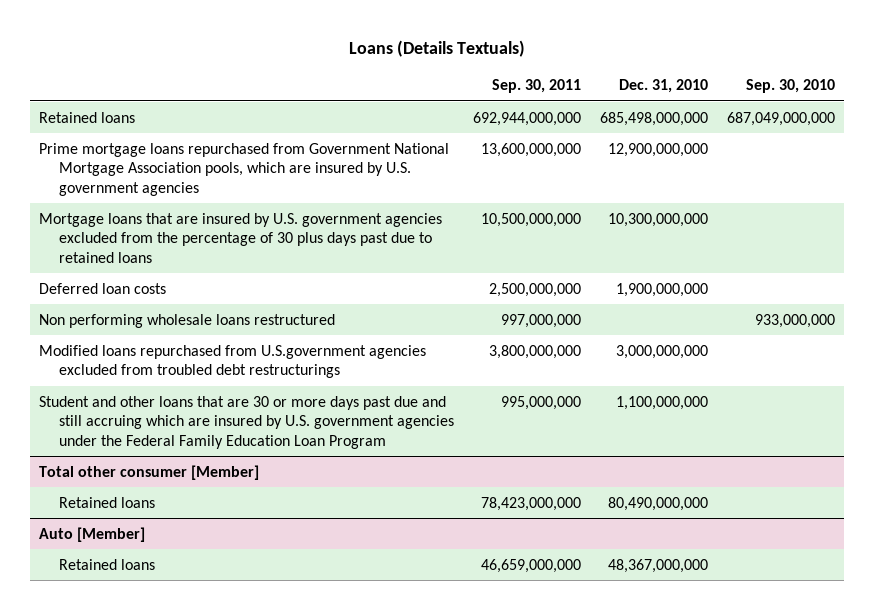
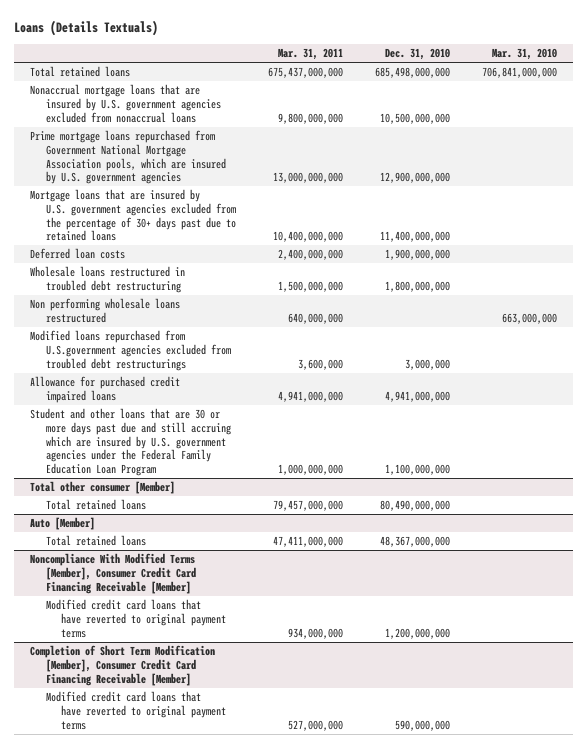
[491,79,581,94] Sep. 30, 2011 -> none
[745,79,835,94] Sep. 30, 2010 -> none
none -> [277,47,343,60] Mar. 31, 2011
none -> [491,47,557,60] Mar. 31, 2010
[39,111,136,123] Retained loans -> [30,66,131,78] Total retained loans
none -> [30,84,221,123] Nonaccrual mortgage loans that are insured by U.S. government agencies excluded from nonaccrual loans
[39,212,443,263] Mortgage loans that are insured by U.S. government agencies excluded from the percentage of 30 plus days past due to retained loans -> [30,189,236,242] Mortgage loans that are insured by U.S. government agencies excluded from the percentage of 30+ days past due to retained loans
[607,212,708,227] 10,300,000,000 -> [379,231,450,243] 11,400,000,000
none -> [30,266,186,293] Wholesale loans restructured in troubled debt restructuring
[615,344,708,359] 3,000,000,000 -> [404,358,450,370] 3,000,000
none -> [30,376,181,403] Allowance for purchased credit impaired loans
[58,496,155,508] Retained loans -> [45,499,146,511] Total retained loans
[58,558,155,570] Retained loans -> [45,535,146,547] Total retained loans
none -> [30,553,196,594] Noncompliance With Modified Terms [Member], Consumer Credit Card Financing Receivable [Member]
none -> [45,599,227,638] Modified credit card loans that have reverted to original payment terms
none -> [30,645,216,686] Completion of Short Term Modification [Member], Consumer Credit Card Financing Receivable [Member]
none -> [45,691,227,730] Modified credit card loans that have reverted to original payment terms

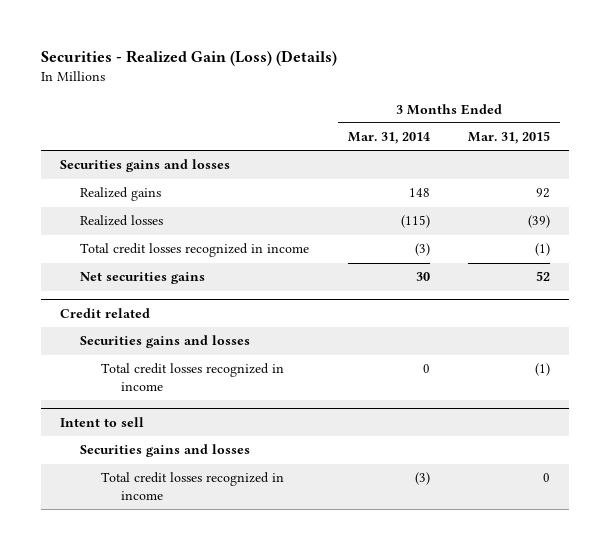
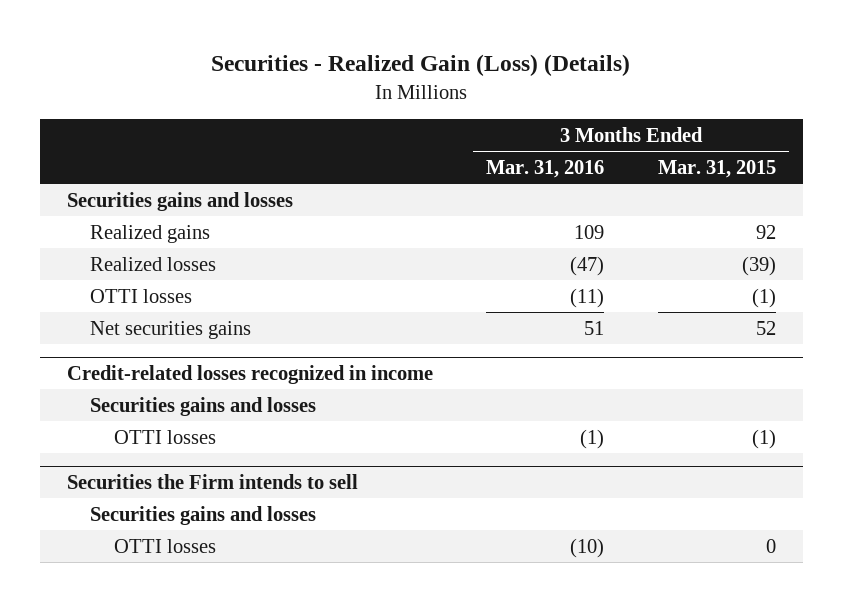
[347,132,430,145] Mar. 31, 2014 -> none
none -> [486,159,605,178] Mar. 31, 2016
[80,243,310,258] Total credit losses recognized in income -> [90,288,193,303] OTTI losses
[59,307,150,318] Credit related -> [66,364,433,384] Credit-related losses recognized in income
[100,363,284,391] Total credit losses recognized in income -> [114,429,217,444] OTTI losses
[59,416,144,427] Intent to sell -> [66,473,358,489] Securities the Firm intends to sell
[100,472,284,500] Total credit losses recognized in income -> [114,538,217,553] OTTI losses

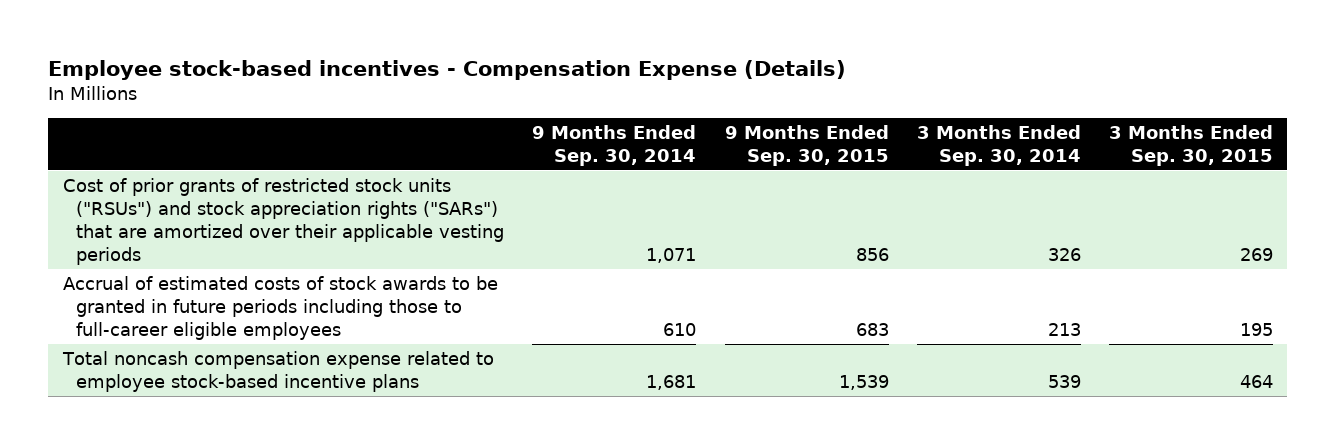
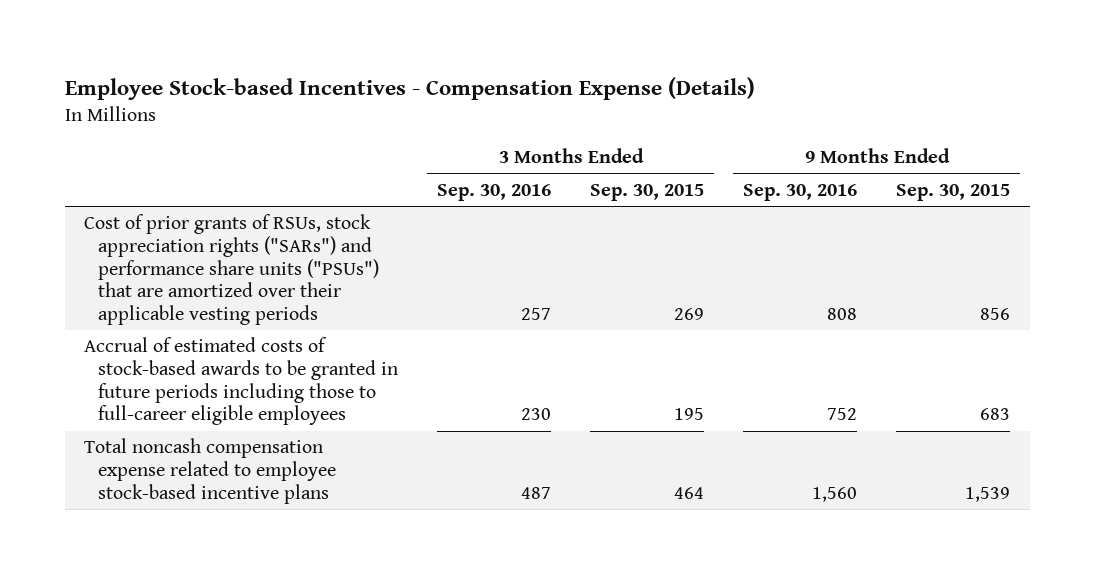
[48,60,847,81] Employee stock-based incentives - Compensation Expense (Details) -> [64,77,755,101] Employee Stock-based Incentives - Compensation Expense (Details)
[532,125,697,167] 9 Months Ended Sep. 30, 2014 -> none
[916,125,1081,167] 3 Months Ended Sep. 30, 2014 -> none
none -> [437,184,552,202] Sep. 30, 2016
none -> [743,184,858,202] Sep. 30, 2016
[62,177,505,265] Cost of prior grants of restricted stock units ("RSUs") and stock appreciation rights ("SARs") that are amortized over their applicable vesting periods -> [84,214,380,325] Cost of prior grants of RSUs, stock appreciation rights ("SARs") and performance share units ("PSUs") that are amortized over their applicable vesting periods
[62,275,498,340] Accrual of estimated costs of stock awards to be granted in future periods including those to full-career eligible employees -> [84,337,399,426] Accrual of estimated costs of stock-based awards to be granted in future periods including those to full-career eligible employees

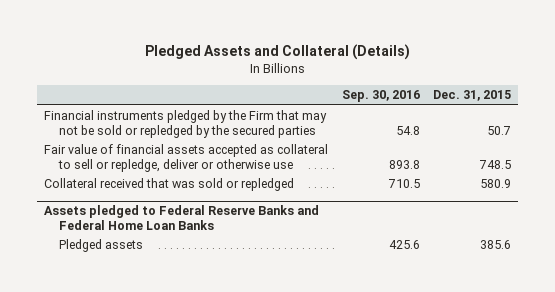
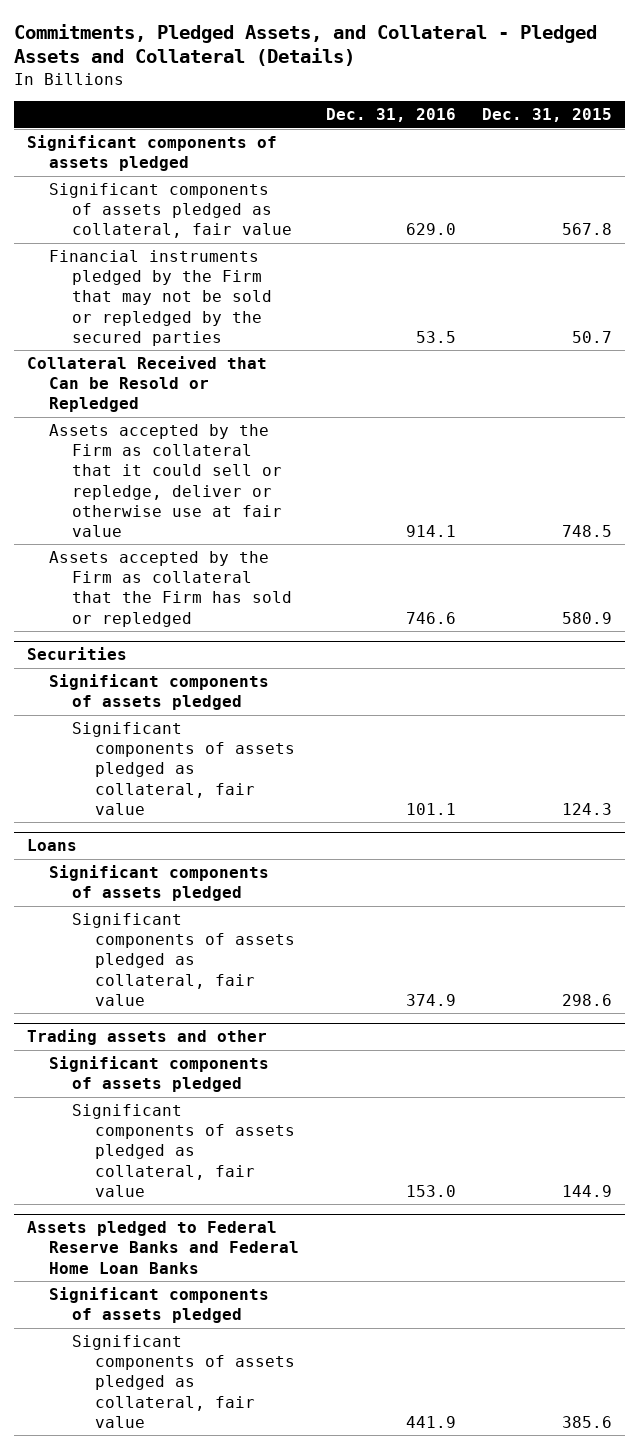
[144,44,410,61] Pledged Assets and Collateral (Details) -> [13,23,597,67] Commitments, Pledged Assets, and Collateral - Pledged Assets and Collateral (Details)
[341,90,420,103] Sep. 30, 2016 -> none
none -> [325,108,456,123] Dec. 31, 2016
none -> [26,135,277,172] Significant components of assets pledged
none -> [49,183,293,239] Significant components of assets pledged as collateral, fair value
none -> [26,356,267,413] Collateral Received that Can be Resold or Repledged
[43,144,328,172] Fair value of financial assets accepted as collateral to sell or repledge, deliver or otherwise use -> [49,424,283,537] Assets accepted by the Firm as collateral that it could sell or repledge, deliver or otherwise use at fair value
[43,178,294,192] Collateral received that was sold or repledged -> [49,551,293,627] Assets accepted by the Firm as collateral that the Firm has sold or repledged
none -> [26,647,127,661] Securities
none -> [49,674,270,711] Significant components of assets pledged
none -> [72,722,295,815] Significant components of assets pledged as collateral, fair value
none -> [26,839,77,852] Loans
none -> [49,865,270,902] Significant components of assets pledged
none -> [72,913,295,1006] Significant components of assets pledged as collateral, fair value
none -> [26,1029,267,1046] Trading assets and other
none -> [49,1056,270,1093] Significant components of assets pledged
none -> [72,1104,295,1197] Significant components of assets pledged as collateral, fair value
none -> [49,1287,270,1324] Significant components of assets pledged
[59,239,144,253] Pledged assets -> [72,1335,295,1428] Significant components of assets pledged as collateral, fair value

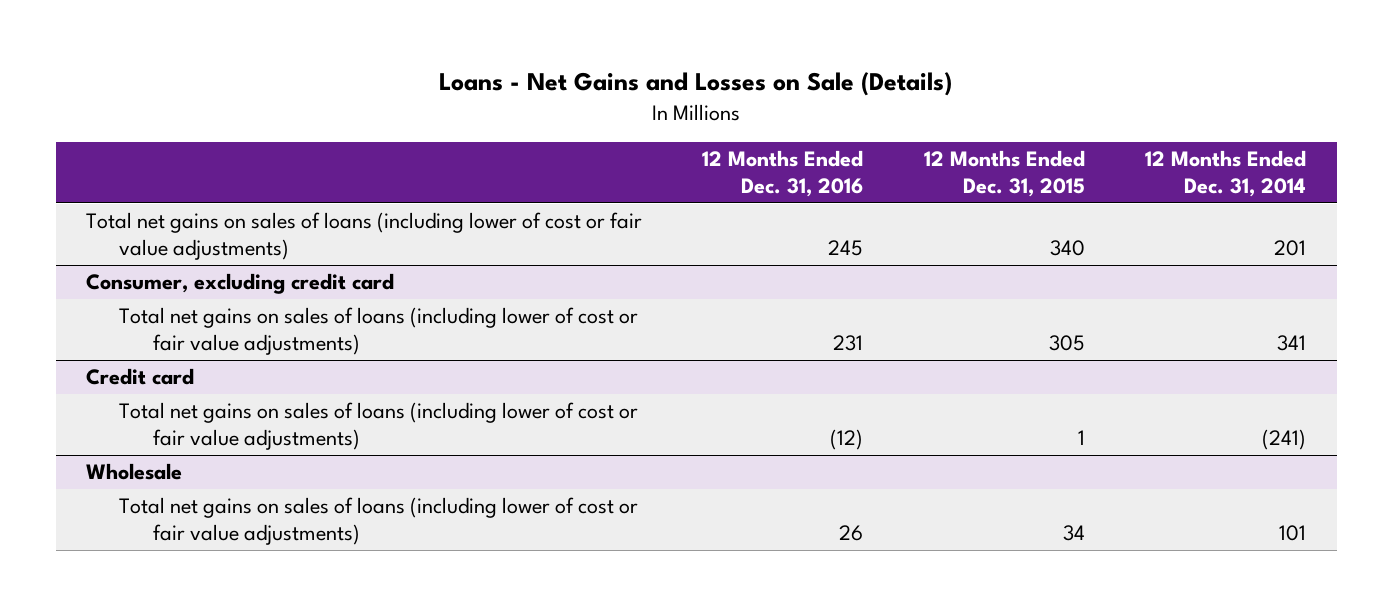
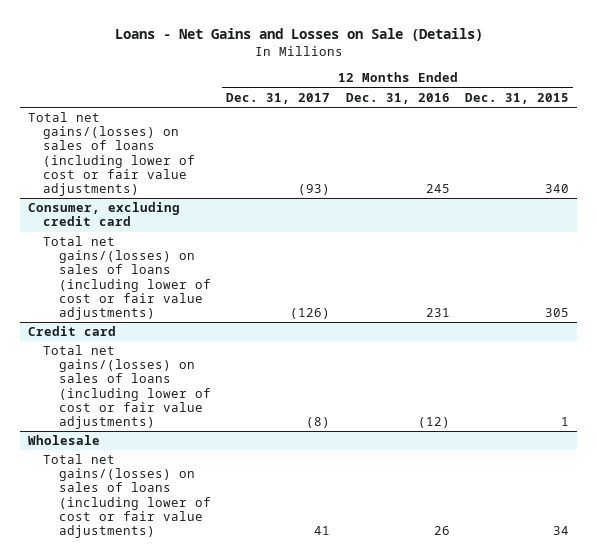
[1145,150,1307,197] 12 Months Ended Dec. 31, 2014 -> none
none -> [226,92,331,104] Dec. 31, 2017
[85,212,642,260] Total net gains on sales of loans (including lower of cost or fair value adjustments) -> [28,112,196,196] Total net gains/(losses) on sales of loans (including lower of cost or fair value adjustments)
[119,307,639,355] Total net gains on sales of loans (including lower of cost or fair value adjustments) -> [43,236,211,320] Total net gains/(losses) on sales of loans (including lower of cost or fair value adjustments)
[119,402,639,450] Total net gains on sales of loans (including lower of cost or fair value adjustments) -> [43,345,211,429] Total net gains/(losses) on sales of loans (including lower of cost or fair value adjustments)
[119,497,639,545] Total net gains on sales of loans (including lower of cost or fair value adjustments) -> [43,454,211,538] Total net gains/(losses) on sales of loans (including lower of cost or fair value adjustments)

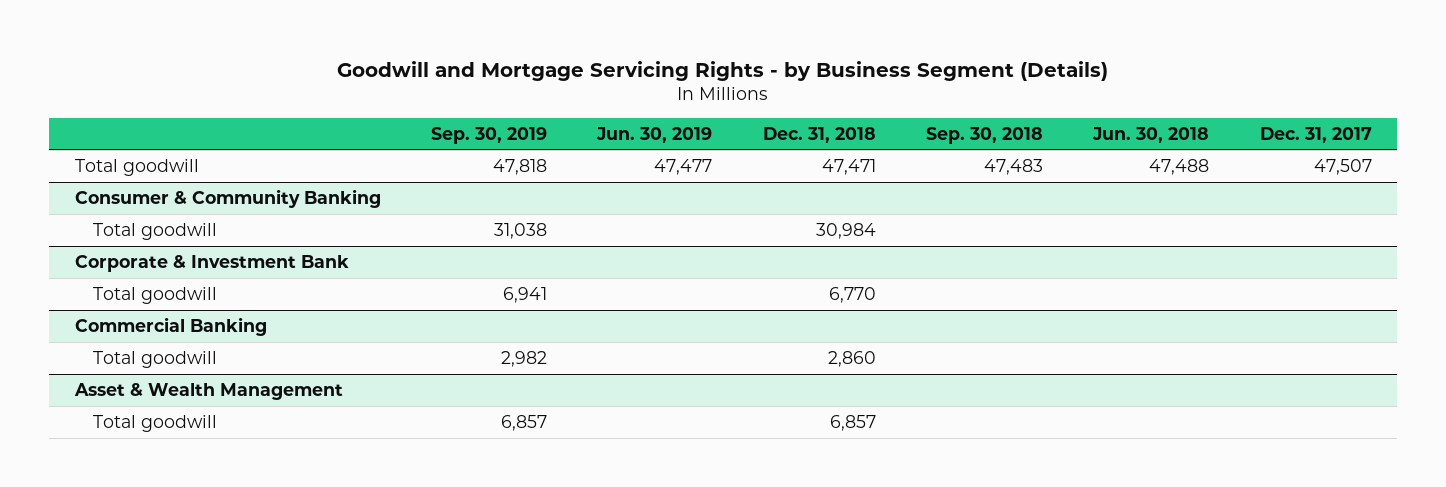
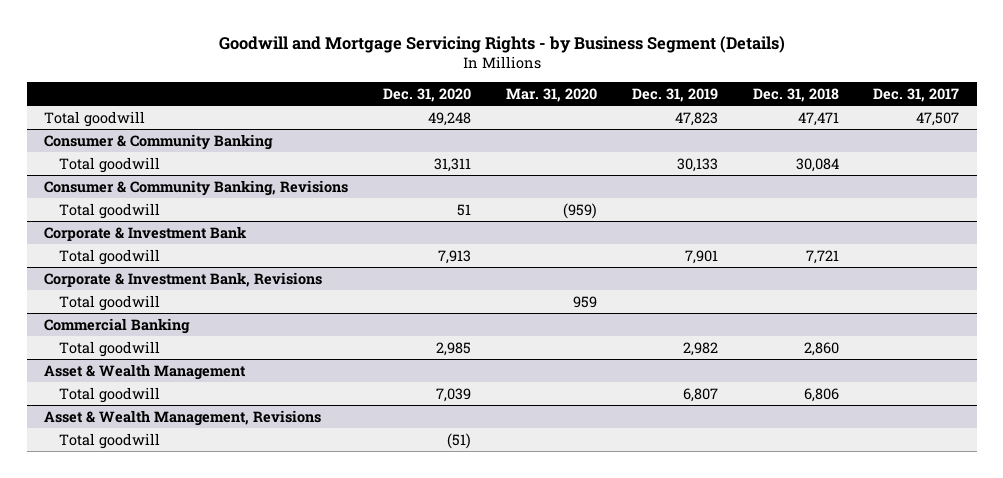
[430,126,547,144] Sep. 30, 2019 -> none
[596,126,713,143] Jun. 30, 2019 -> none
[926,126,1044,144] Sep. 30, 2018 -> none
[1092,126,1210,143] Jun. 30, 2018 -> none
none -> [382,88,471,103] Dec. 31, 2020
none -> [505,88,597,103] Mar. 31, 2020
none -> [631,88,718,103] Dec. 31, 2019
[815,222,876,239] 30,984 -> [795,157,839,172] 30,084
none -> [43,179,348,196] Consumer & Community Banking, Revisions
none -> [58,202,160,219] Total goodwill
[828,286,876,303] 6,770 -> [805,249,839,264] 7,721
none -> [43,271,322,287] Corporate & Investment Bank, Revisions
none -> [58,294,160,311] Total goodwill
[829,414,876,431] 6,857 -> [803,387,839,402] 6,806
none -> [43,409,321,426] Asset & Wealth Management, Revisions
none -> [58,432,160,449] Total goodwill

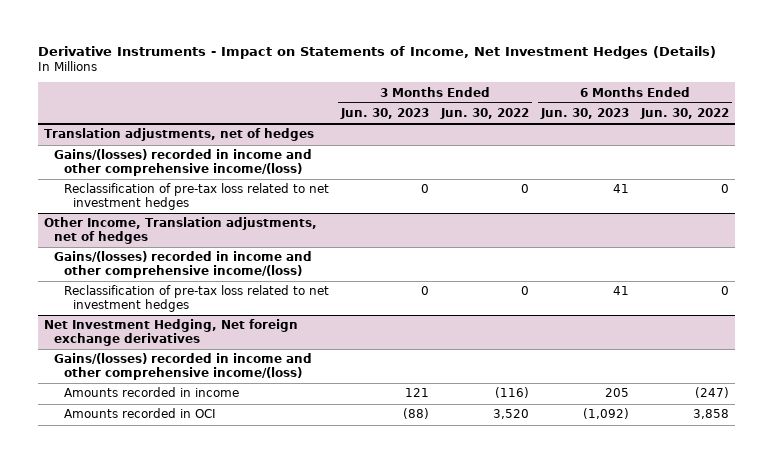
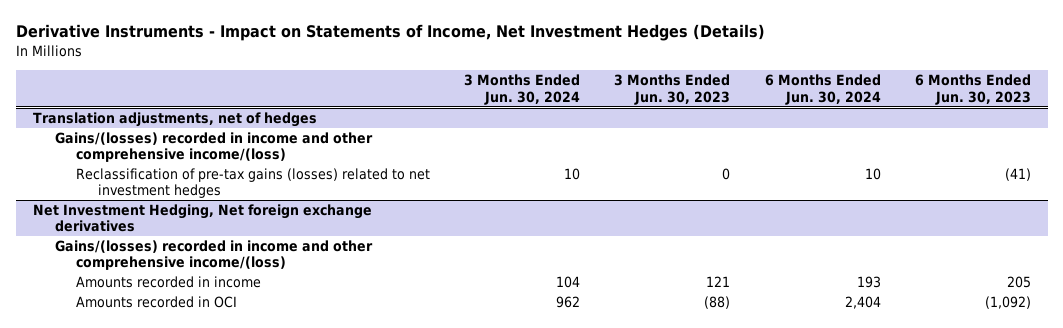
[439,108,529,120] Jun. 30, 2022 -> none
[640,108,730,120] Jun. 30, 2022 -> none
none -> [464,74,581,105] 3 Months Ended Jun. 30, 2024
none -> [764,74,881,105] 6 Months Ended Jun. 30, 2024
[44,217,318,244] Other Income, Translation adjustments, net of hedges -> none
[53,251,312,278] Gains/(losses) recorded in income and other comprehensive income/(loss) -> none
[63,285,329,312] Reclassification of pre-tax loss related to net investment hedges -> none
[63,183,329,210] Reclassification of pre-tax loss related to net investment hedges -> [76,168,431,199] Reclassification of pre-tax gains (losses) related to net investment hedges
[613,184,630,194] 41 -> [1004,168,1031,182] (41)

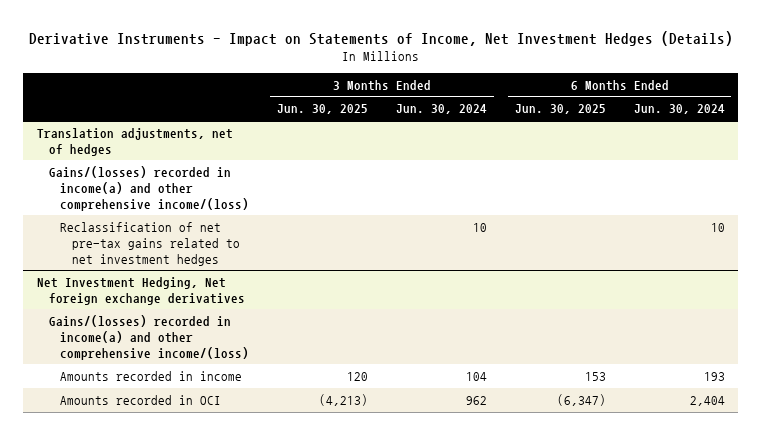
[614,74,731,105] 3 Months Ended Jun. 30, 2023 -> none
[914,74,1031,105] 6 Months Ended Jun. 30, 2023 -> none
none -> [277,104,369,115] Jun. 30, 2025
none -> [514,104,606,115] Jun. 30, 2025
[54,132,373,163] Gains/(losses) recorded in income and other comprehensive income/(loss) -> [48,165,250,211] Gains/(losses) recorded in income(a) and other comprehensive income/(loss)
[76,168,431,199] Reclassification of pre-tax gains (losses) related to net investment hedges -> [60,221,241,266] Reclassification of net pre-tax gains related to net investment hedges
[54,240,373,271] Gains/(losses) recorded in income and other comprehensive income/(loss) -> [48,314,250,360] Gains/(losses) recorded in income(a) and other comprehensive income/(loss)

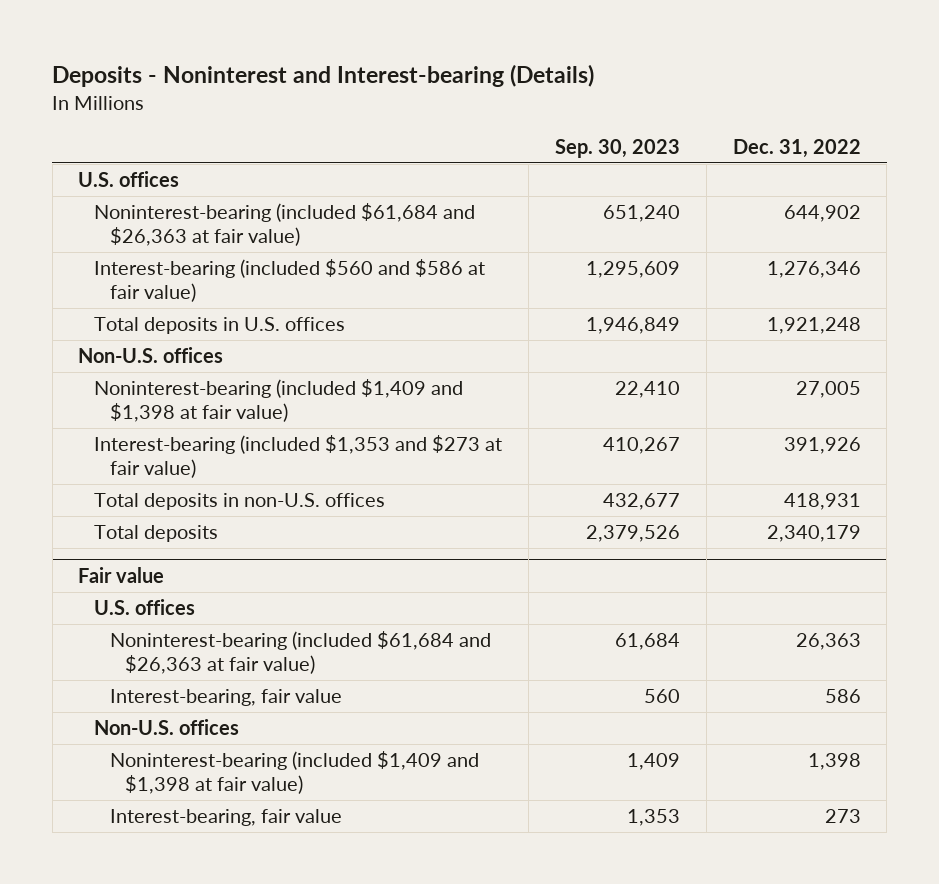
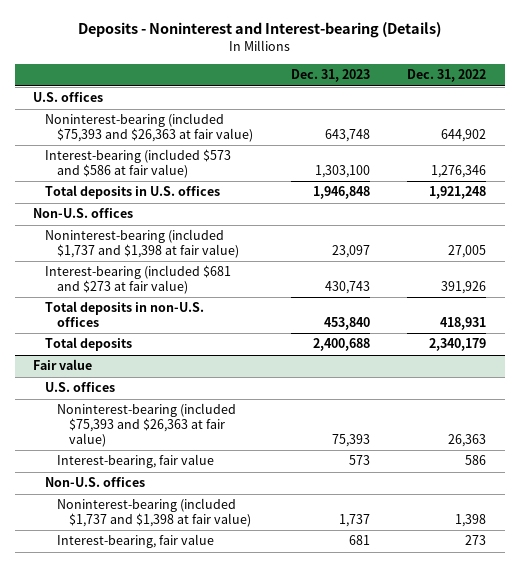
[554,138,680,158] Sep. 30, 2023 -> none
none -> [290,69,370,83] Dec. 31, 2023
[94,203,476,247] Noninterest-bearing (included $61,684 and $26,363 at fair value) -> [45,113,254,143] Noninterest-bearing (included $75,393 and $26,363 at fair value)
[94,259,486,303] Interest-bearing (included $560 and $586 at fair value) -> [45,149,232,179] Interest-bearing (included $573 and $586 at fair value)
[94,379,464,423] Noninterest-bearing (included $1,409 and $1,398 at fair value) -> [45,229,240,259] Noninterest-bearing (included $1,737 and $1,398 at fair value)
[94,435,503,479] Interest-bearing (included $1,353 and $273 at fair value) -> [45,265,232,295] Interest-bearing (included $681 and $273 at fair value)
[109,631,491,675] Noninterest-bearing (included $61,684 and $26,363 at fair value) -> [57,403,237,447] Noninterest-bearing (included $75,393 and $26,363 at fair value)
[109,751,479,795] Noninterest-bearing (included $1,409 and $1,398 at fair value) -> [57,498,252,528] Noninterest-bearing (included $1,737 and $1,398 at fair value)

